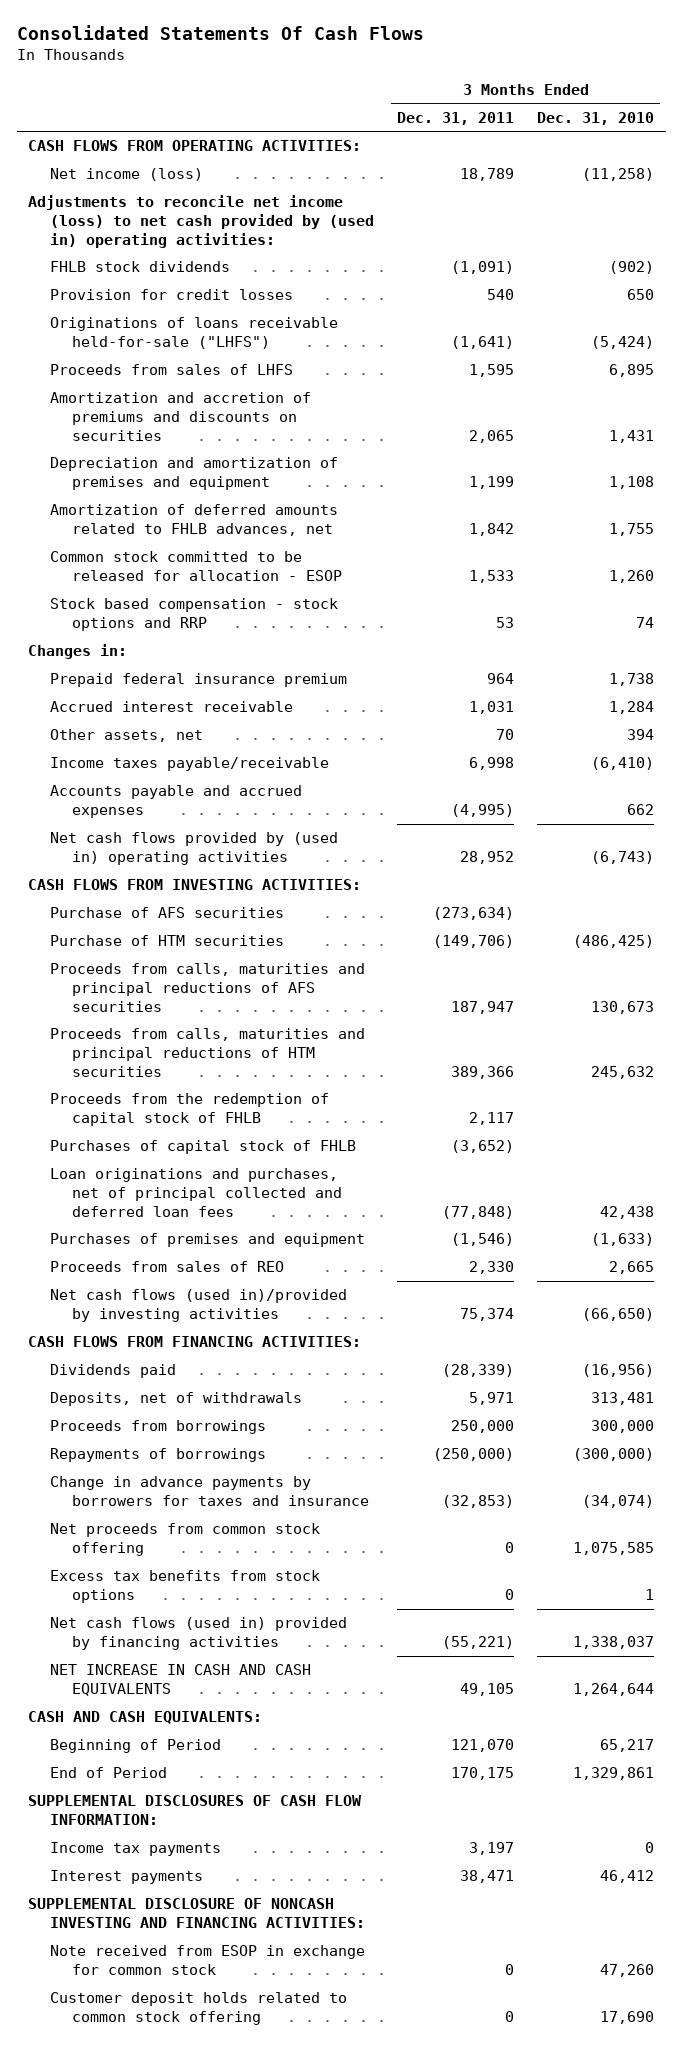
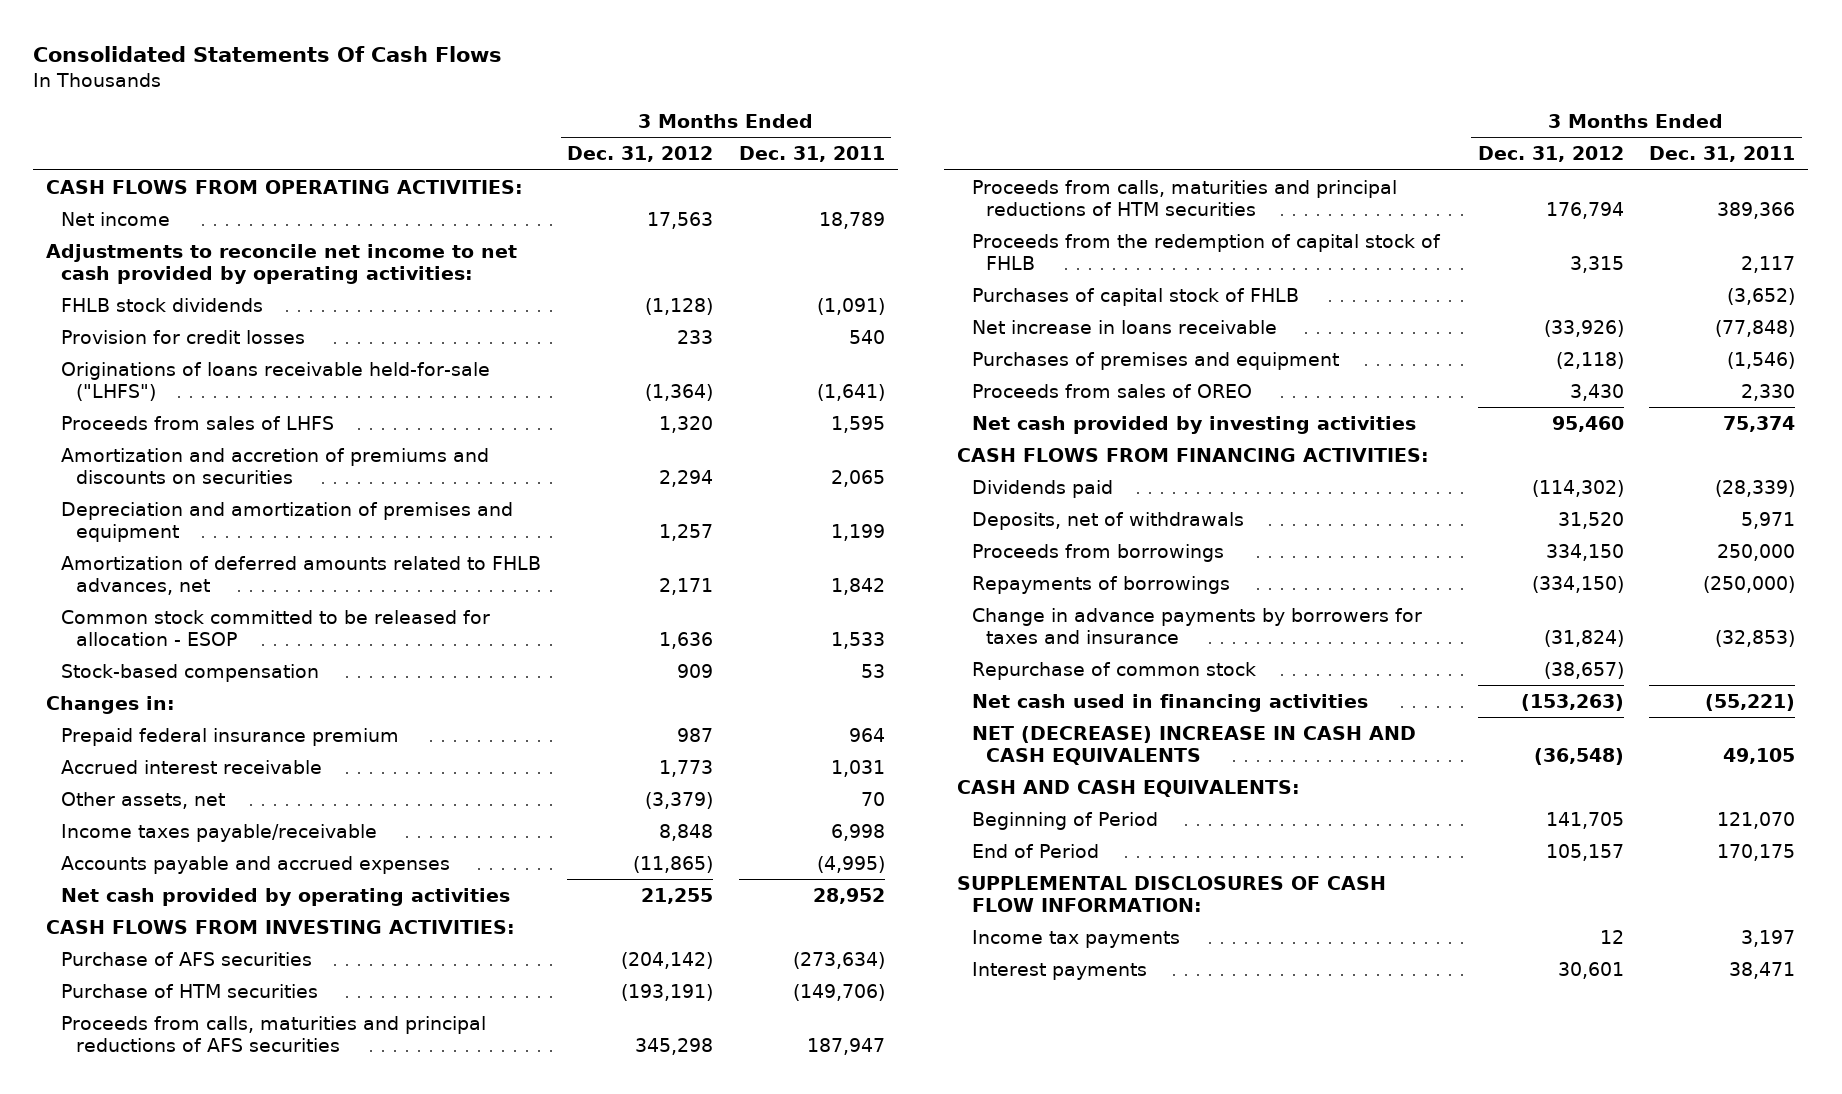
[537,111,655,125] Dec. 31, 2010 -> none
none -> [566,146,713,163] Dec. 31, 2012
[50,168,204,182] Net income (loss) -> [61,211,171,226] Net income
[28,195,375,248] Adjustments to reconcile net income (loss) to net cash provided by (used in) operating activities: -> [46,243,518,284] Adjustments to reconcile net income to net cash provided by operating activities:
[50,598,339,632] Stock based compensation - stock options and RRP -> [61,663,320,682] Stock-based compensation
[50,832,339,866] Net cash flows provided by (used in) operating activities -> [61,887,511,906] Net cash provided by operating activities
[50,1168,342,1217] Loan originations and purchases, net of principal collected and deferred loan fees -> [971,319,1277,334] Net increase in loans receivable
[50,1261,285,1273] Proceeds from sales of REO -> [971,383,1252,398] Proceeds from sales of OREO
[50,1289,348,1323] Net cash flows (used in)/provided by investing activities -> [971,415,1416,434] Net cash provided by investing activities
[50,1523,321,1557] Net proceeds from common stock offering -> none
[50,1570,321,1604] Excess tax benefits from stock options -> none
none -> [971,661,1256,680] Repurchase of common stock
[50,1617,348,1651] Net cash flows (used in) provided by financing activities -> [971,693,1368,712] Net cash used in financing activities
[50,1664,312,1697] NET INCREASE IN CASH AND CASH EQUIVALENTS -> [971,725,1416,765] NET (DECREASE) INCREASE IN CASH AND CASH EQUIVALENTS
[28,1898,366,1929] SUPPLEMENTAL DISCLOSURE OF NONCASH INVESTING AND FINANCING ACTIVITIES: -> none
[50,1945,366,1976] Note received from ESOP in exchange for common stock -> none
[50,1992,348,2026] Customer deposit holds related to common stock offering -> none

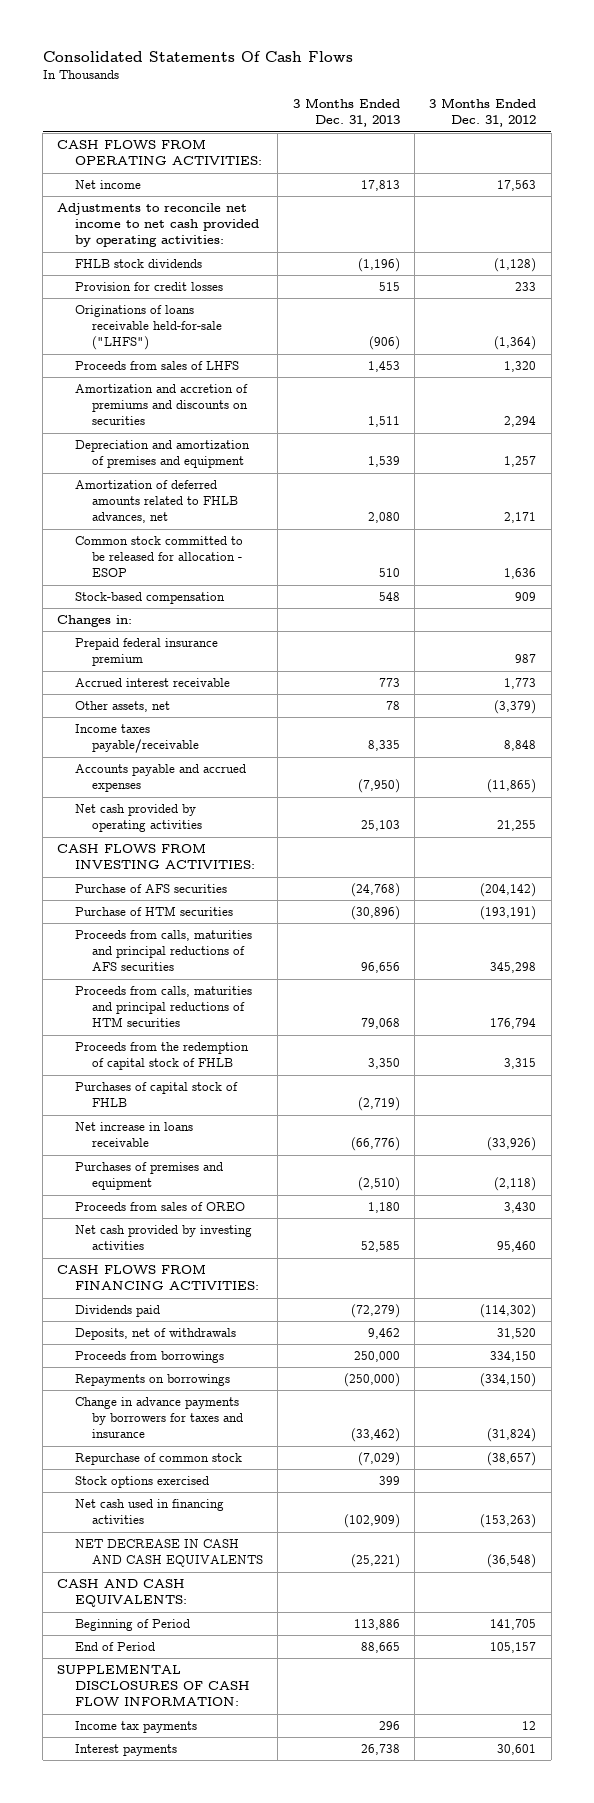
[738,146,885,163] Dec. 31, 2011 -> none
none -> [292,98,400,128] 3 Months Ended Dec. 31, 2013
[971,575,1230,594] Repayments of borrowings -> [74,1374,230,1387] Repayments on borrowings
none -> [74,1476,209,1489] Stock options exercised
[971,725,1416,765] NET (DECREASE) INCREASE IN CASH AND CASH EQUIVALENTS -> [74,1539,264,1568] NET DECREASE IN CASH AND CASH EQUIVALENTS

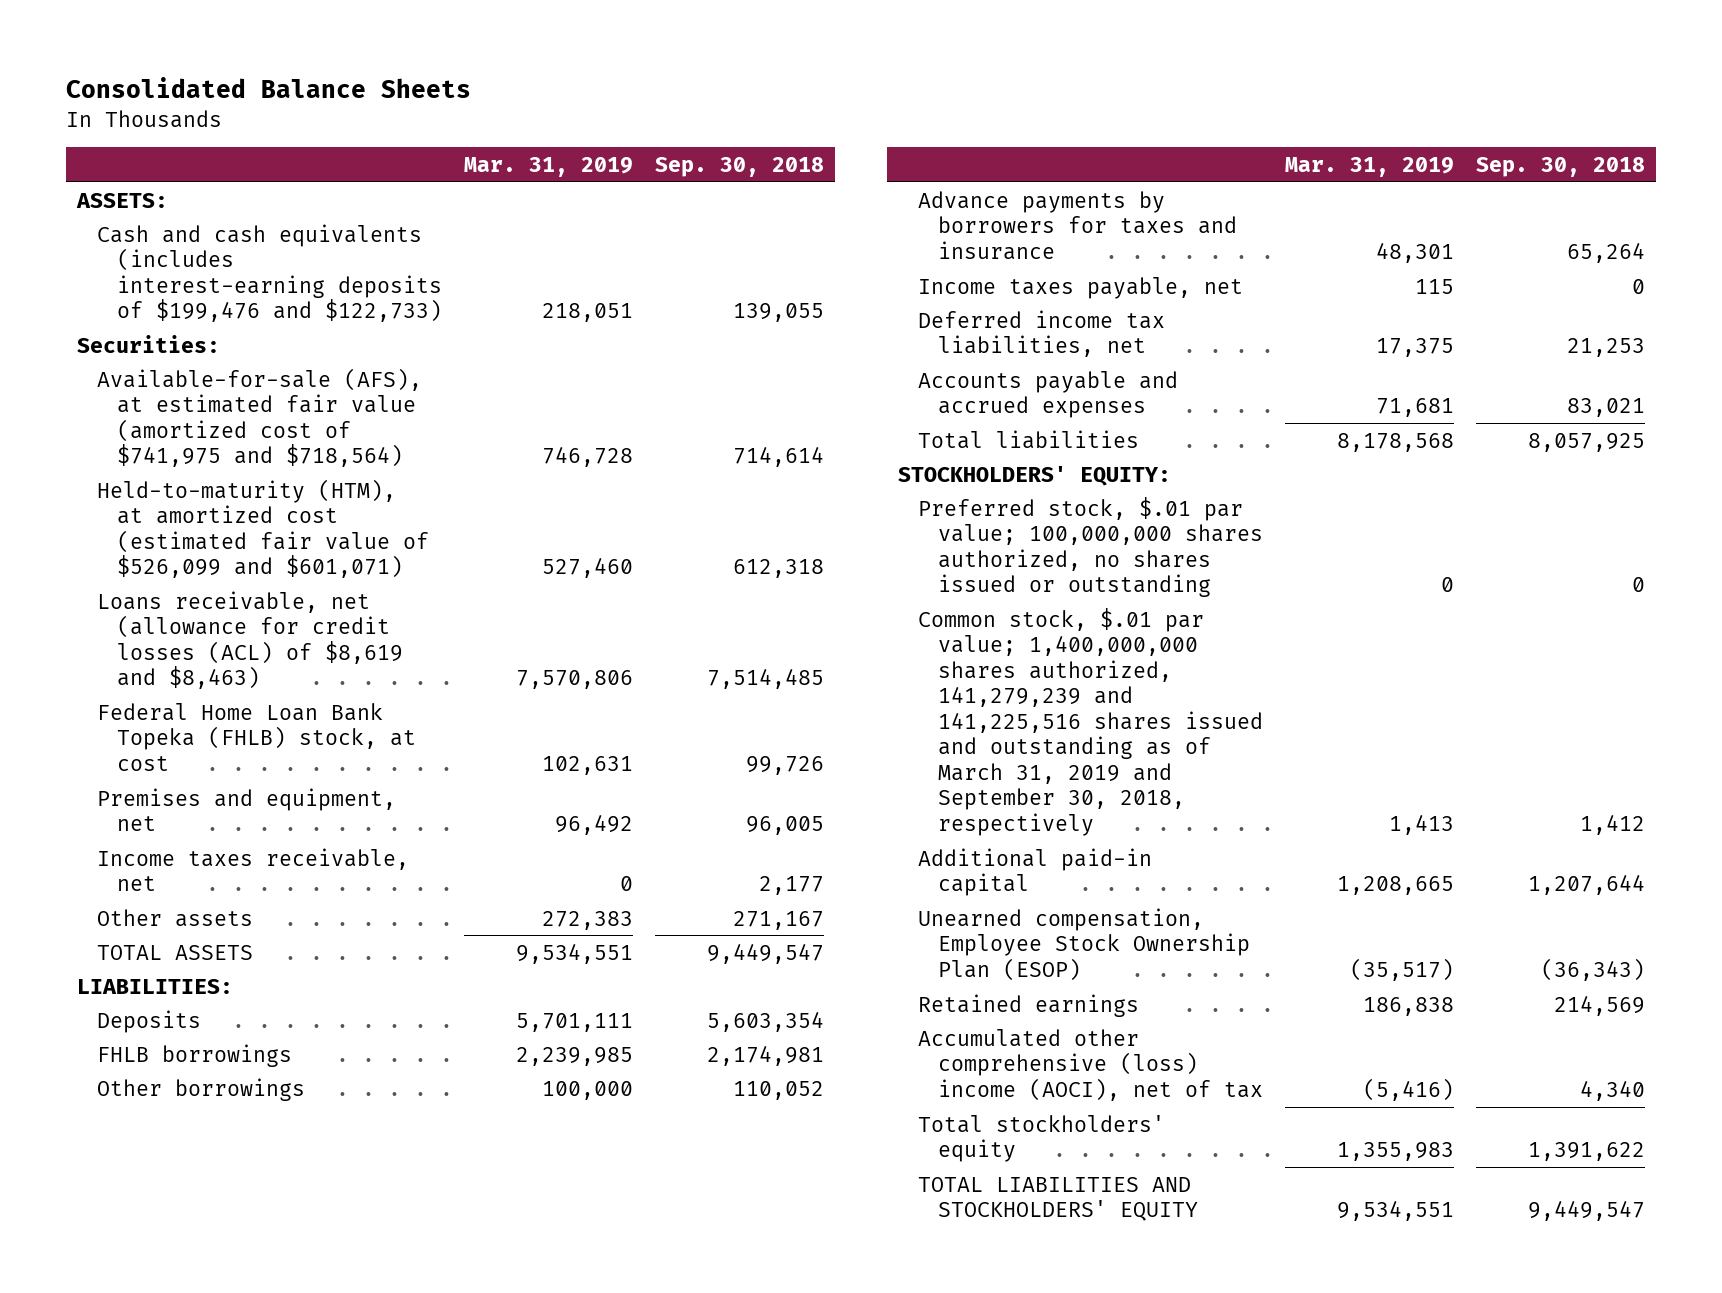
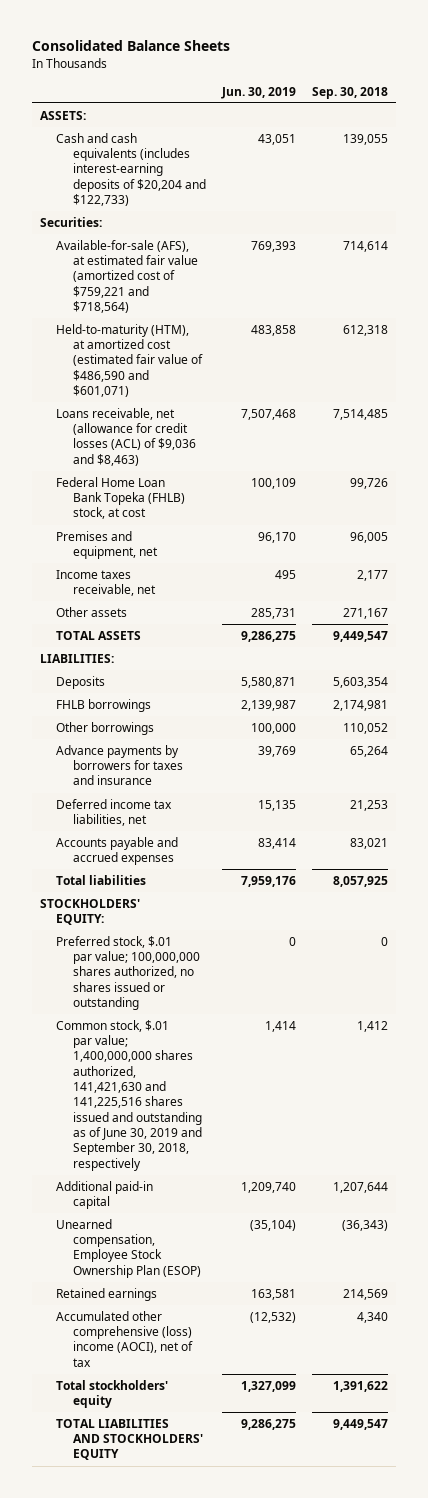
[464,156,634,177] Mar. 31, 2019 -> none
none -> [220,86,296,99] Jun. 30, 2019
[97,223,443,323] Cash and cash equivalents (includes interest-earning deposits of $199,476 and $122,733) -> [56,132,206,207] Cash and cash equivalents (includes interest-earning deposits of $20,204 and $122,733)
[97,367,423,468] Available-for-sale (AFS), at estimated fair value (amortized cost of $741,975 and $718,564) -> [56,239,198,314] Available-for-sale (AFS), at estimated fair value (amortized cost of $759,221 and $718,564)
[97,478,430,579] Held-to-maturity (HTM), at amortized cost (estimated fair value of $526,099 and $601,071) -> [56,323,203,398] Held-to-maturity (HTM), at amortized cost (estimated fair value of $486,590 and $601,071)
[97,590,404,690] Loans receivable, net (allowance for credit losses (ACL) of $8,619 and $8,463) -> [56,407,196,466] Loans receivable, net (allowance for credit losses (ACL) of $9,036 and $8,463)
[918,276,1244,299] Income taxes payable, net -> none
[918,607,1264,836] Common stock, $.01 par value; 1,400,000,000 shares authorized, 141,279,239 and 141,225,516 shares issued and outstanding as of March 31, 2019 and September 30, 2018, respectively -> [56,1019,202,1171] Common stock, $.01 par value; 1,400,000,000 shares authorized, 141,421,630 and 141,225,516 shares issued and outstanding as of June 30, 2019 and September 30, 2018, respectively

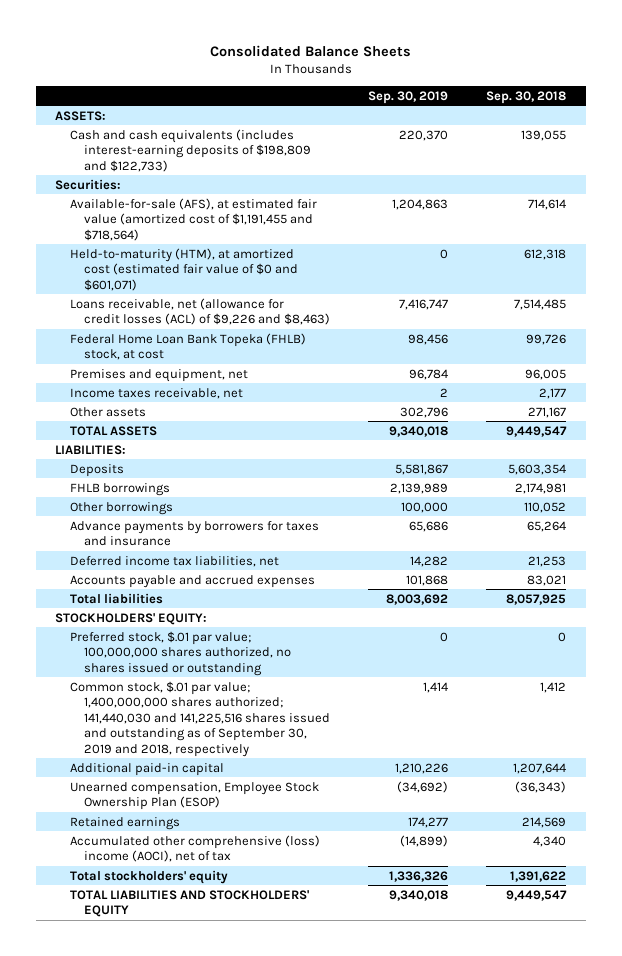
[220,86,296,99] Jun. 30, 2019 -> none
none -> [368,90,449,104] Sep. 30, 2019
[56,132,206,207] Cash and cash equivalents (includes interest-earning deposits of $20,204 and $122,733) -> [69,128,311,172] Cash and cash equivalents (includes interest-earning deposits of $198,809 and $122,733)
[56,239,198,314] Available-for-sale (AFS), at estimated fair value (amortized cost of $759,221 and $718,564) -> [69,197,317,241] Available-for-sale (AFS), at estimated fair value (amortized cost of $1,191,455 and $718,564)
[56,323,203,398] Held-to-maturity (HTM), at amortized cost (estimated fair value of $486,590 and $601,071) -> [69,247,298,291] Held-to-maturity (HTM), at amortized cost (estimated fair value of $0 and $601,071)
[56,407,196,466] Loans receivable, net (allowance for credit losses (ACL) of $9,036 and $8,463) -> [69,297,330,326] Loans receivable, net (allowance for credit losses (ACL) of $9,226 and $8,463)
[56,1019,202,1171] Common stock, $.01 par value; 1,400,000,000 shares authorized, 141,421,630 and 141,225,516 shares issued and outstanding as of June 30, 2019 and September 30, 2018, respectively -> [69,680,330,757] Common stock, $.01 par value; 1,400,000,000 shares authorized; 141,440,030 and 141,225,516 shares issued and outstanding as of September 30, 2019 and 2018, respectively

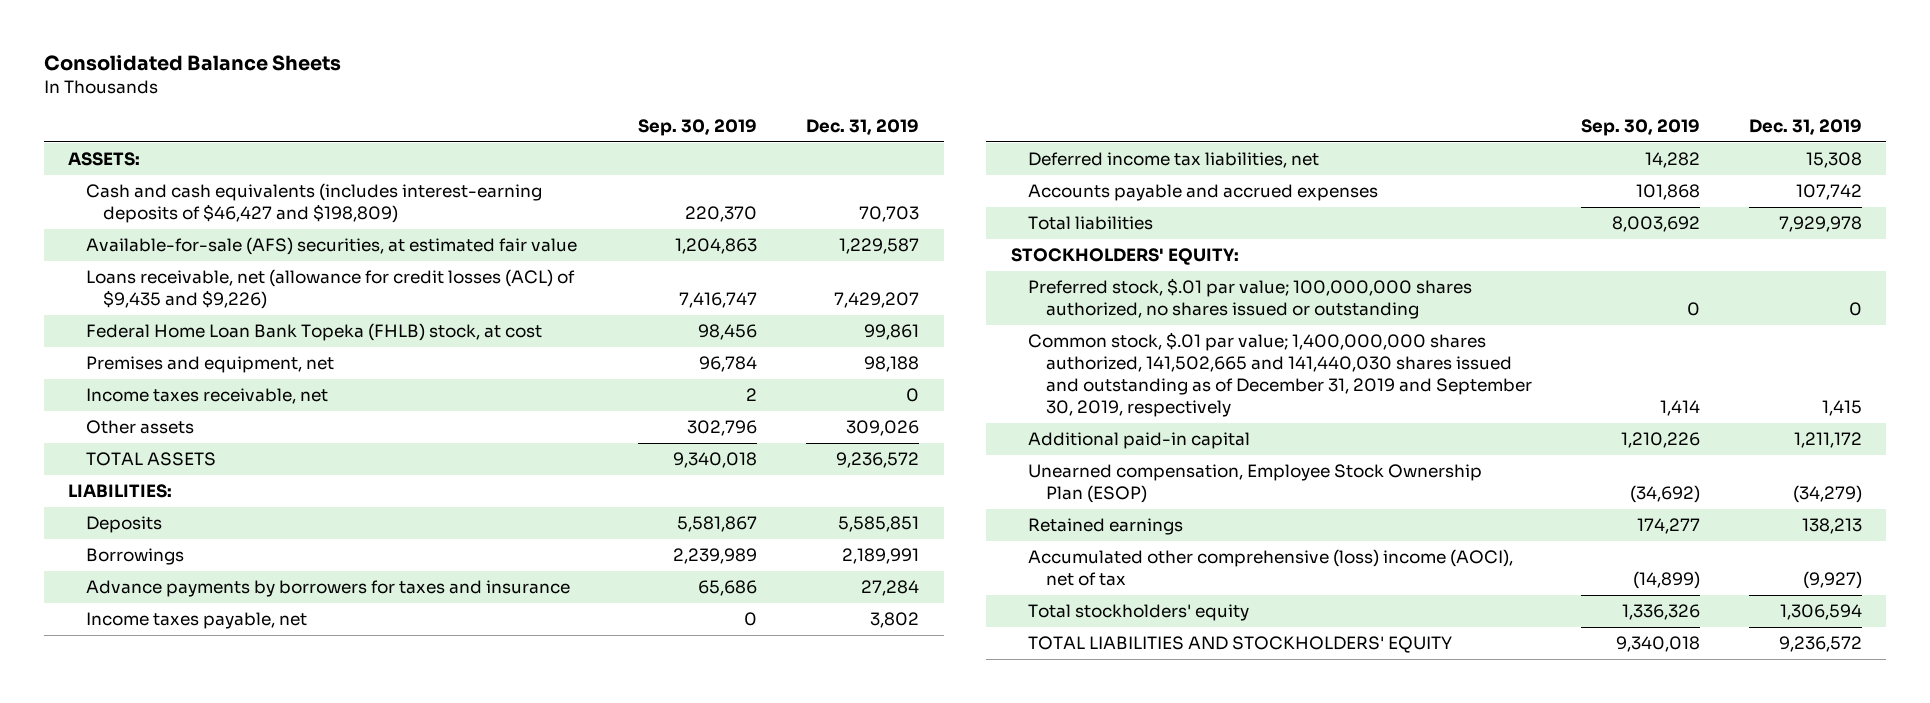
[486,90,567,104] Sep. 30, 2018 -> none
none -> [806,119,920,136] Dec. 31, 2019
[55,178,122,190] Securities: -> none
[69,247,298,291] Held-to-maturity (HTM), at amortized cost (estimated fair value of $0 and $601,071) -> none
[69,128,311,172] Cash and cash equivalents (includes interest-earning deposits of $198,809 and $122,733) -> [85,183,542,224] Cash and cash equivalents (includes interest-earning deposits of $46,427 and $198,809)
[69,197,317,241] Available-for-sale (AFS), at estimated fair value (amortized cost of $1,191,455 and $718,564) -> [85,237,577,256] Available-for-sale (AFS) securities, at estimated fair value
[69,297,330,326] Loans receivable, net (allowance for credit losses (ACL) of $9,226 and $8,463) -> [85,269,575,310] Loans receivable, net (allowance for credit losses (ACL) of $9,435 and $9,226)
[69,501,173,515] Other borrowings -> none
[69,482,170,496] FHLB borrowings -> [85,548,184,566] Borrowings
[390,482,449,494] 2,139,989 -> [673,548,758,565] 2,239,989
none -> [85,612,307,630] Income taxes payable, net
[69,680,330,757] Common stock, $.01 par value; 1,400,000,000 shares authorized; 141,440,030 and 141,225,516 shares issued and outstanding as of September 30, 2019 and 2018, respectively -> [1028,332,1532,418] Common stock, $.01 par value; 1,400,000,000 shares authorized, 141,502,665 and 141,440,030 shares issued and outstanding as of December 31, 2019 and September 30, 2019, respectively

